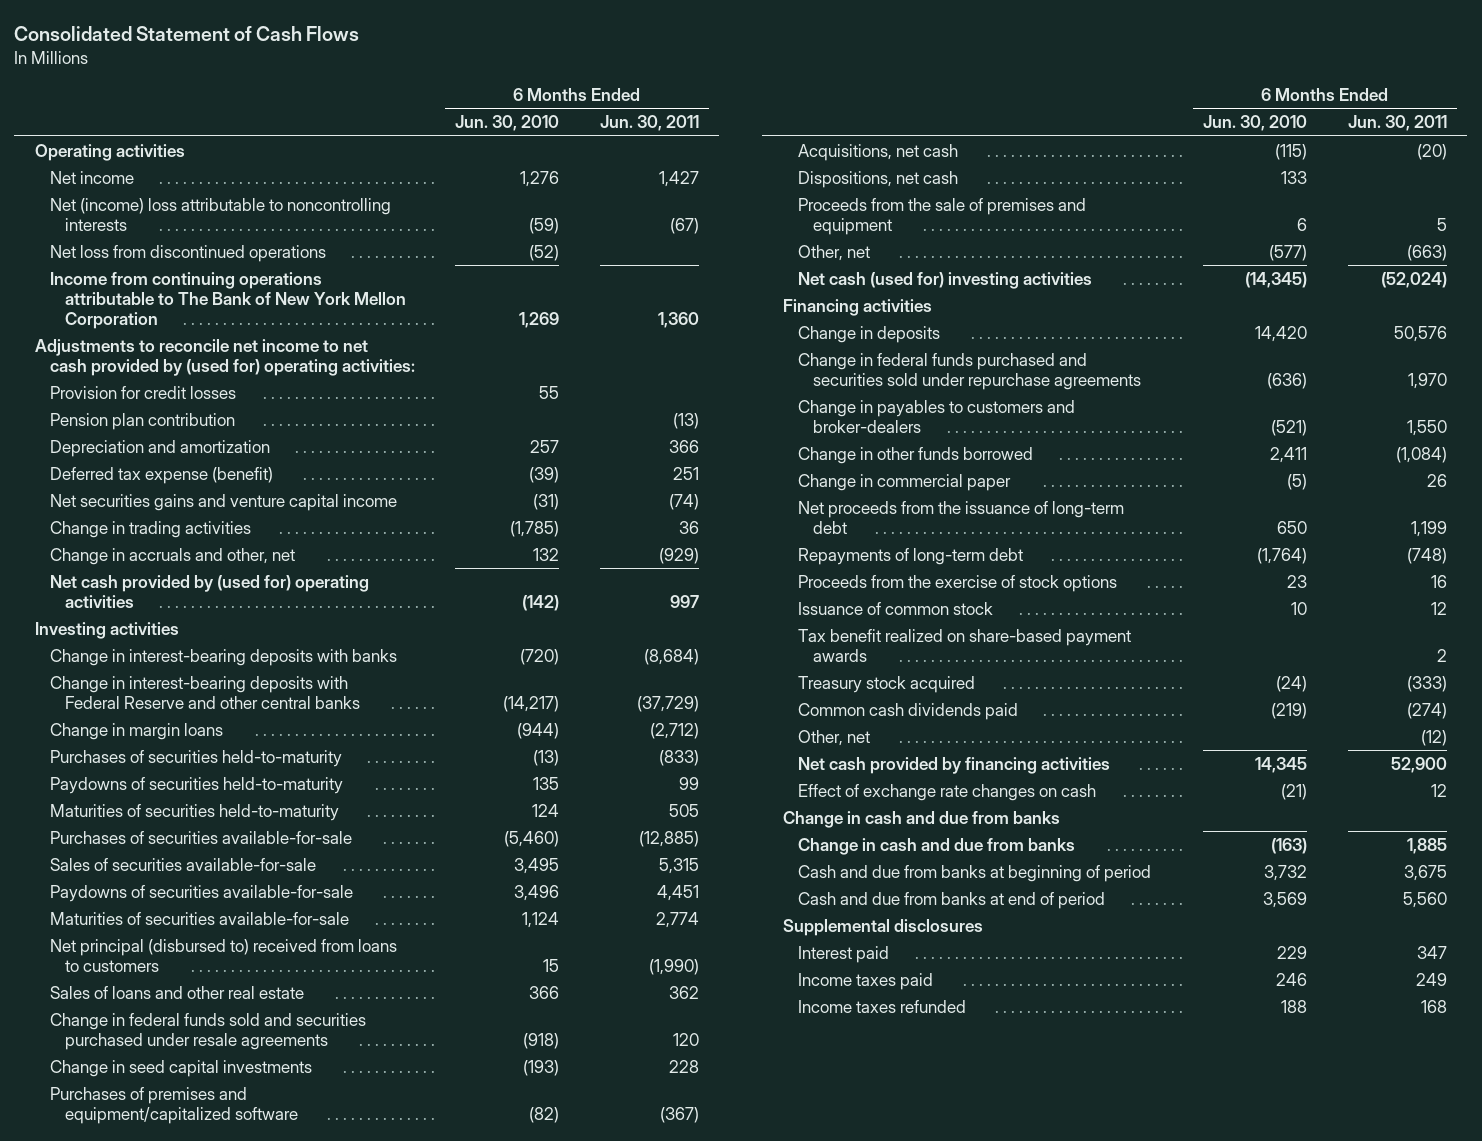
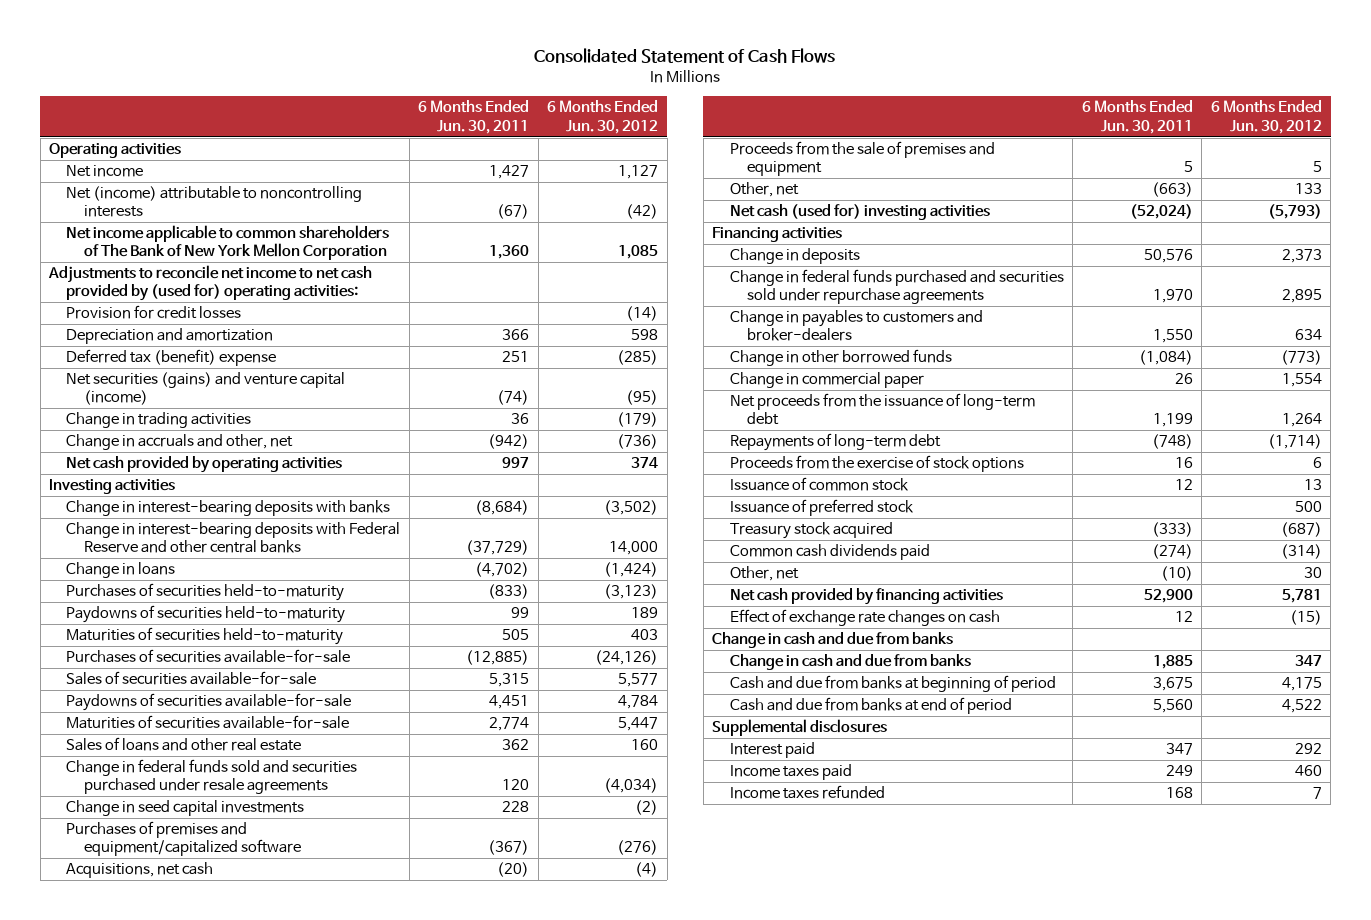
[455,115,560,132] Jun. 30, 2010 -> none
none -> [547,100,659,134] 6 Months Ended Jun. 30, 2012
[49,244,326,262] Net loss from discontinued operations -> none
[49,197,391,231] Net (income) loss attributable to noncontrolling interests -> [66,186,363,218] Net (income) attributable to noncontrolling interests
[49,271,406,329] Income from continuing operations attributable to The Bank of New York Mellon Corporation -> [66,225,390,261] Net income applicable to common shareholders of The Bank of New York Mellon Corporation
[49,412,235,430] Pension plan contribution -> none
[49,466,273,484] Deferred tax expense (benefit) -> [66,349,277,367] Deferred tax (benefit) expense
[49,493,397,511] Net securities gains and venture capital income -> [66,372,346,406] Net securities (gains) and venture capital (income)
[659,547,700,564] (929) -> [488,434,530,450] (942)
[49,574,369,608] Net cash provided by (used for) operating activities -> [66,456,343,474] Net cash provided by operating activities
[49,722,223,740] Change in margin loans -> [66,562,176,579] Change in loans
[650,722,700,739] (2,712) -> [475,562,530,578] (4,702)
[49,938,397,972] Net principal (disbursed to) received from loans to customers -> none
[797,170,958,188] Dispositions, net cash -> none
[797,446,1033,464] Change in other funds borrowed -> [729,349,952,367] Change in other borrowed funds
[797,628,1131,662] Tax benefit realized on share-based payment awards -> none
none -> [729,499,914,517] Issuance of preferred stock
[1421,729,1448,746] (12) -> [1160,566,1193,582] (10)

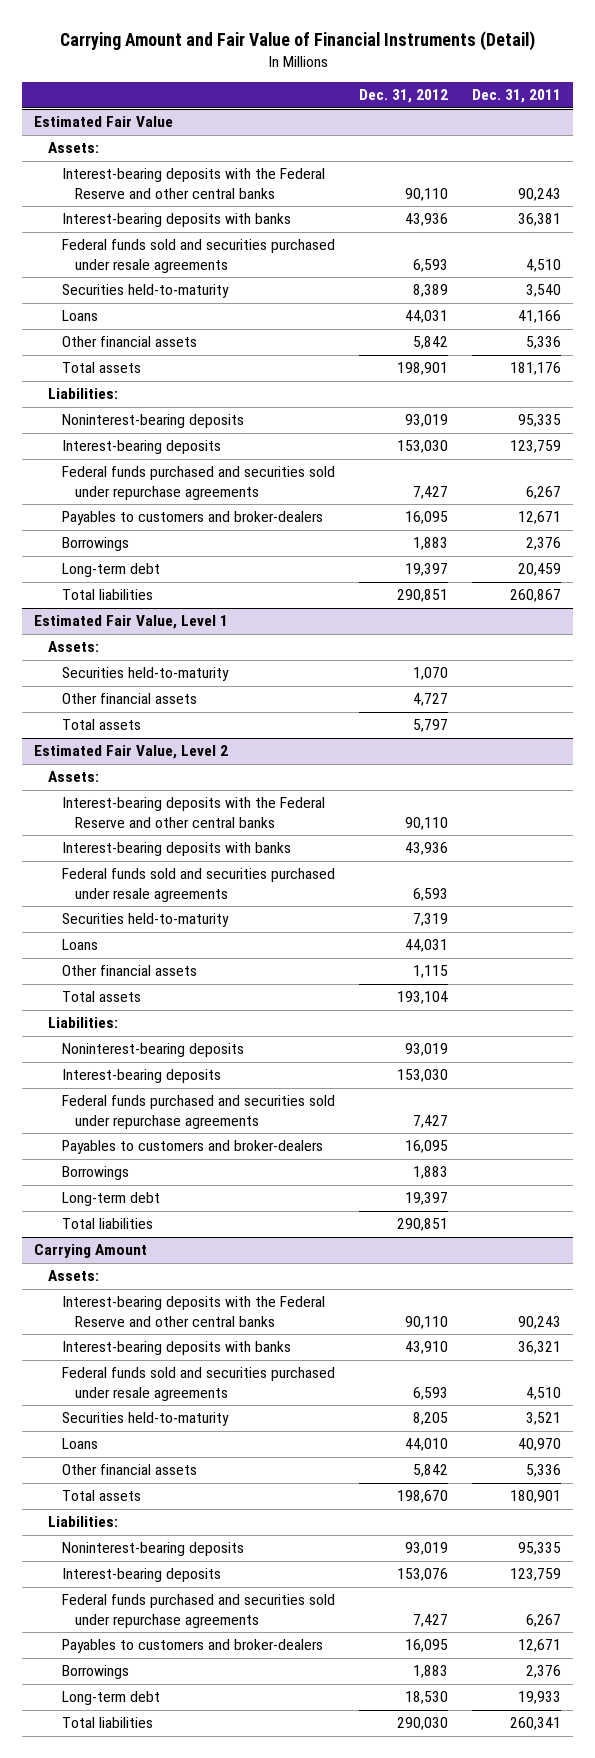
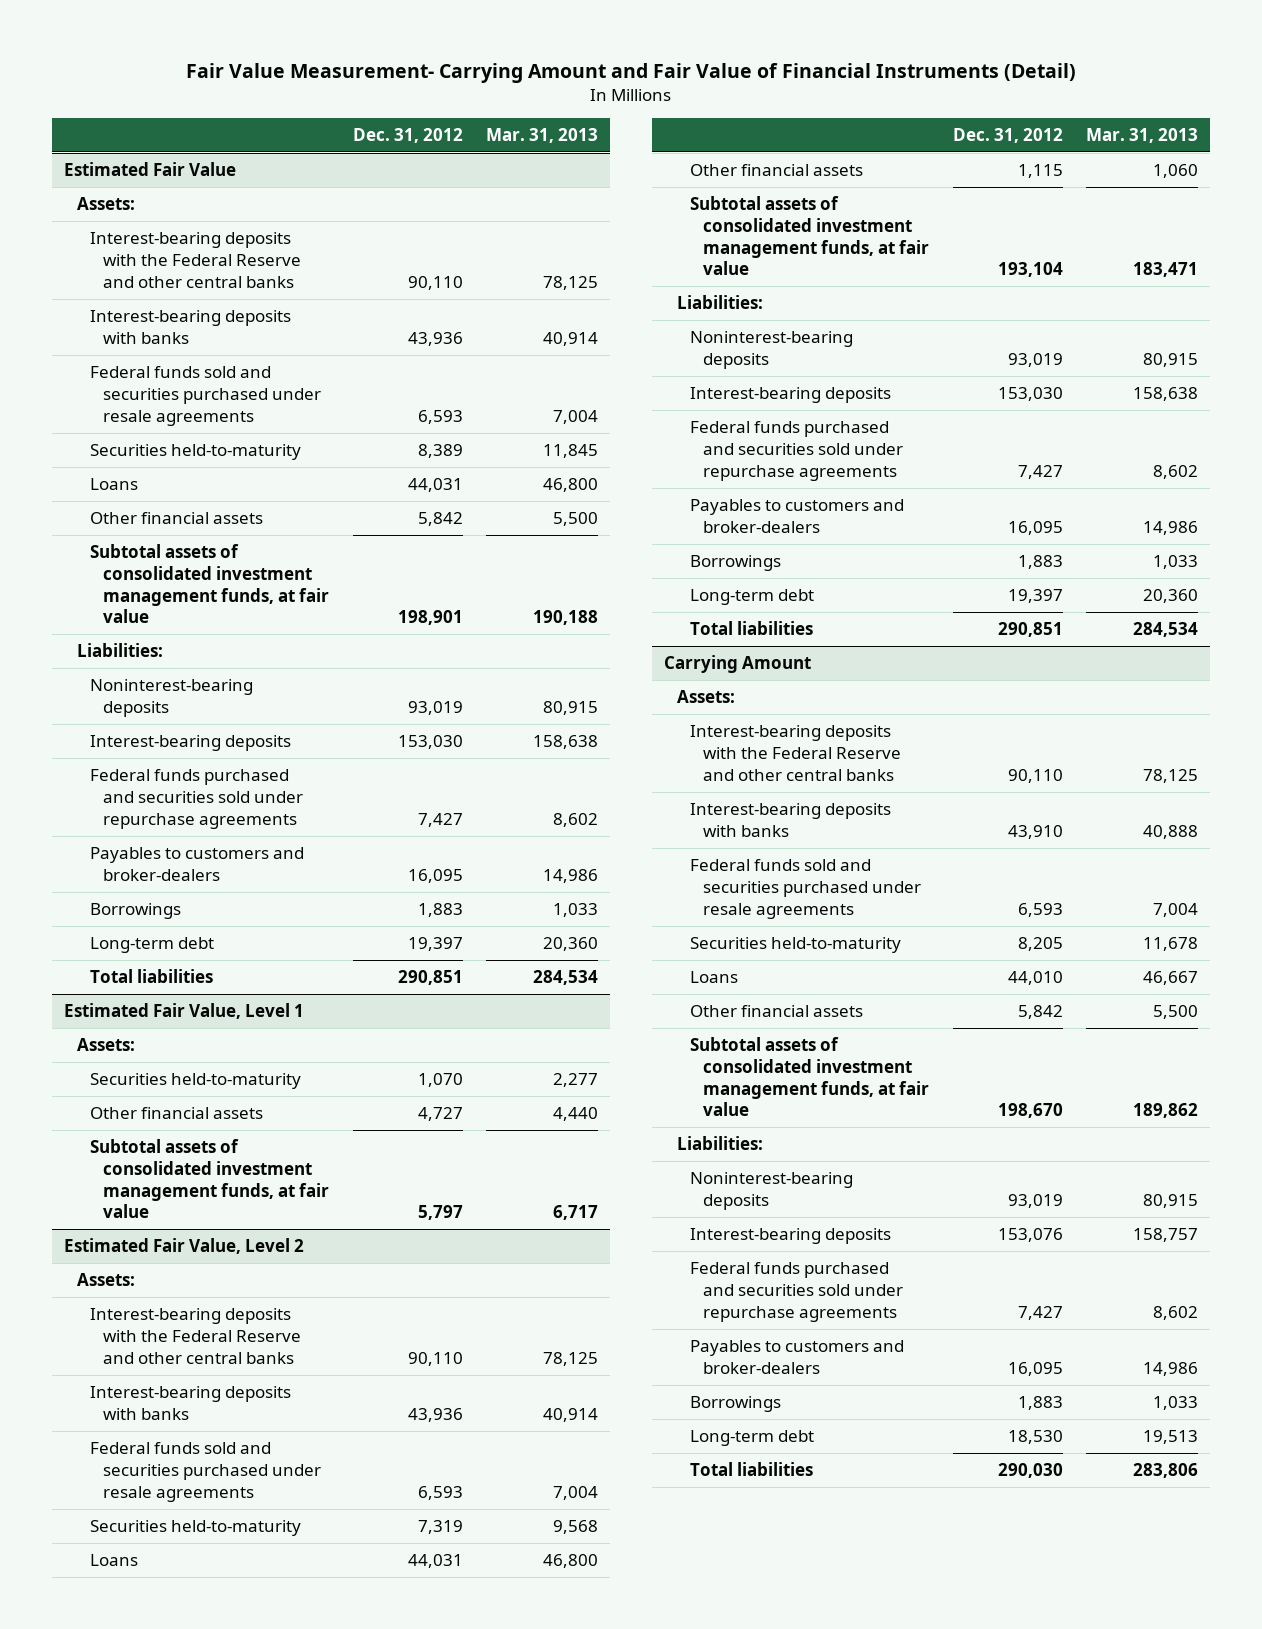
[59,30,535,51] Carrying Amount and Fair Value of Financial Instruments (Detail) -> [185,62,1076,83] Fair Value Measurement- Carrying Amount and Fair Value of Financial Instruments (Detail)
[471,89,561,104] Dec. 31, 2011 -> none
none -> [486,127,599,143] Mar. 31, 2013
[61,362,141,374] Total assets -> [89,544,330,624] Subtotal assets of consolidated investment management funds, at fair value
[61,719,141,731] Total assets -> [89,1139,330,1219] Subtotal assets of consolidated investment management funds, at fair value
[61,991,141,1003] Total assets -> [690,196,930,276] Subtotal assets of consolidated investment management funds, at fair value
[61,1490,141,1502] Total assets -> [690,1037,930,1117] Subtotal assets of consolidated investment management funds, at fair value

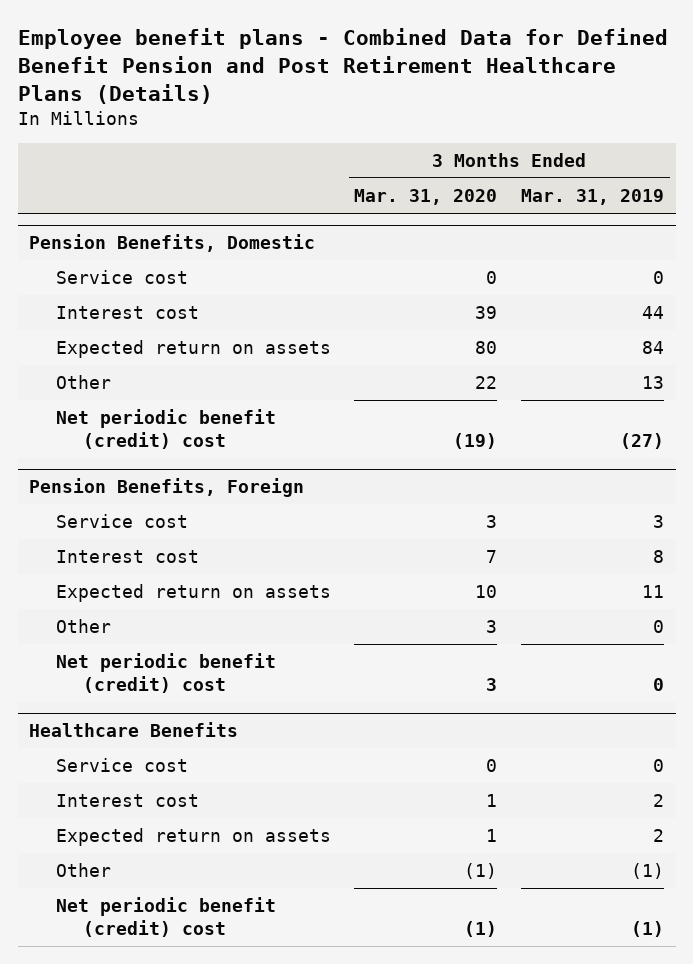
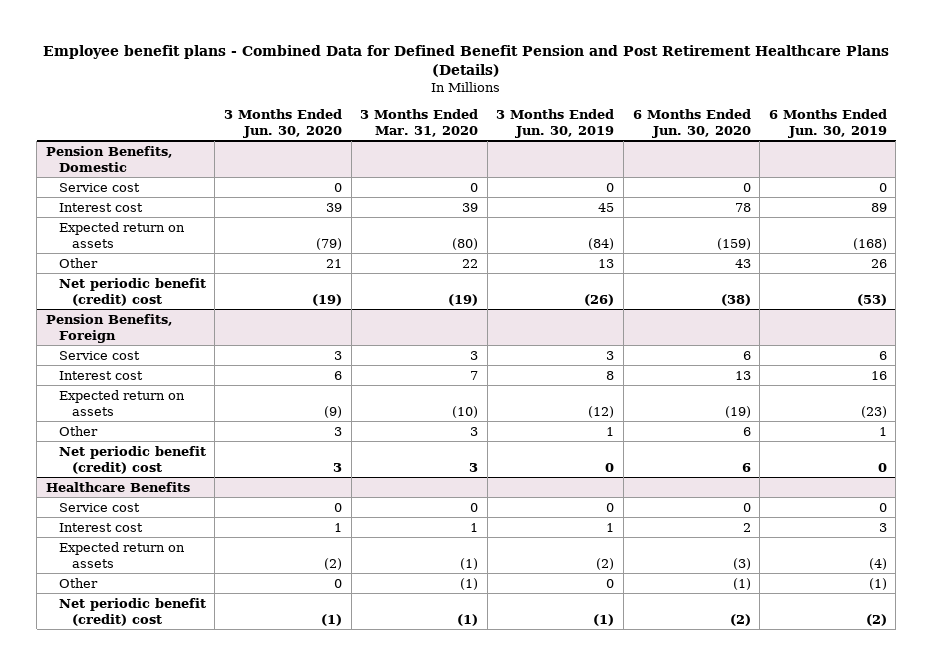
[520,189,664,206] Mar. 31, 2019 -> none
none -> [224,108,343,138] 3 Months Ended Jun. 30, 2020
none -> [496,108,615,138] 3 Months Ended Jun. 30, 2019
none -> [632,108,751,138] 6 Months Ended Jun. 30, 2020
none -> [768,108,887,138] 6 Months Ended Jun. 30, 2019
[475,341,498,355] 80 -> [452,237,479,250] (80)
[475,585,498,599] 10 -> [452,405,479,418] (10)
[486,829,498,843] 1 -> [460,557,479,570] (1)

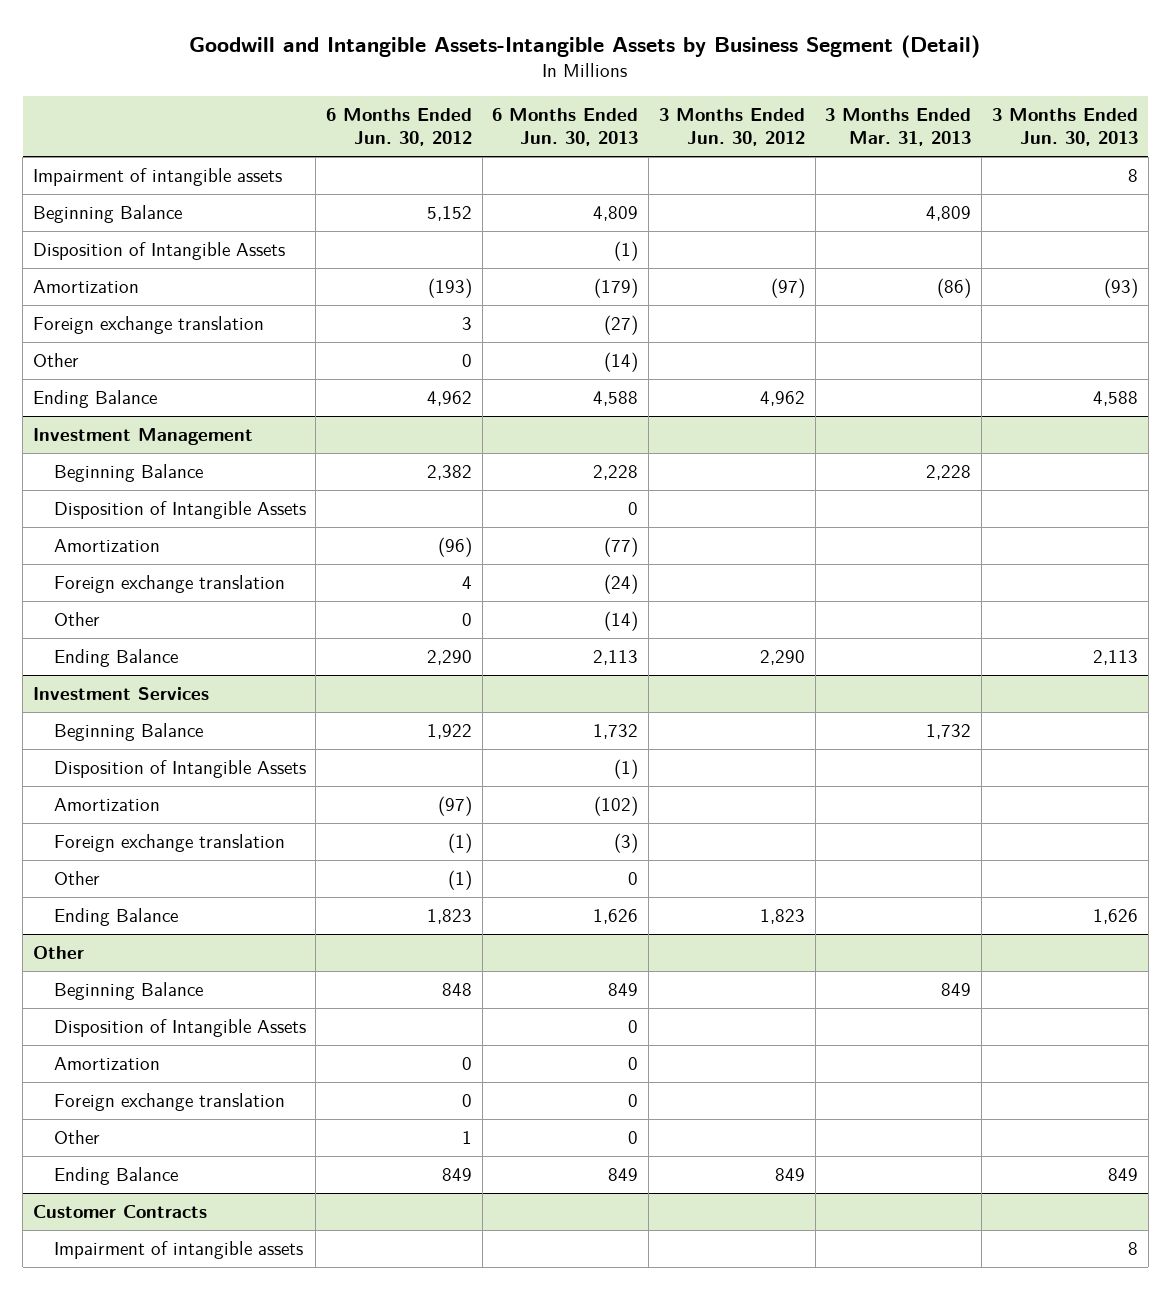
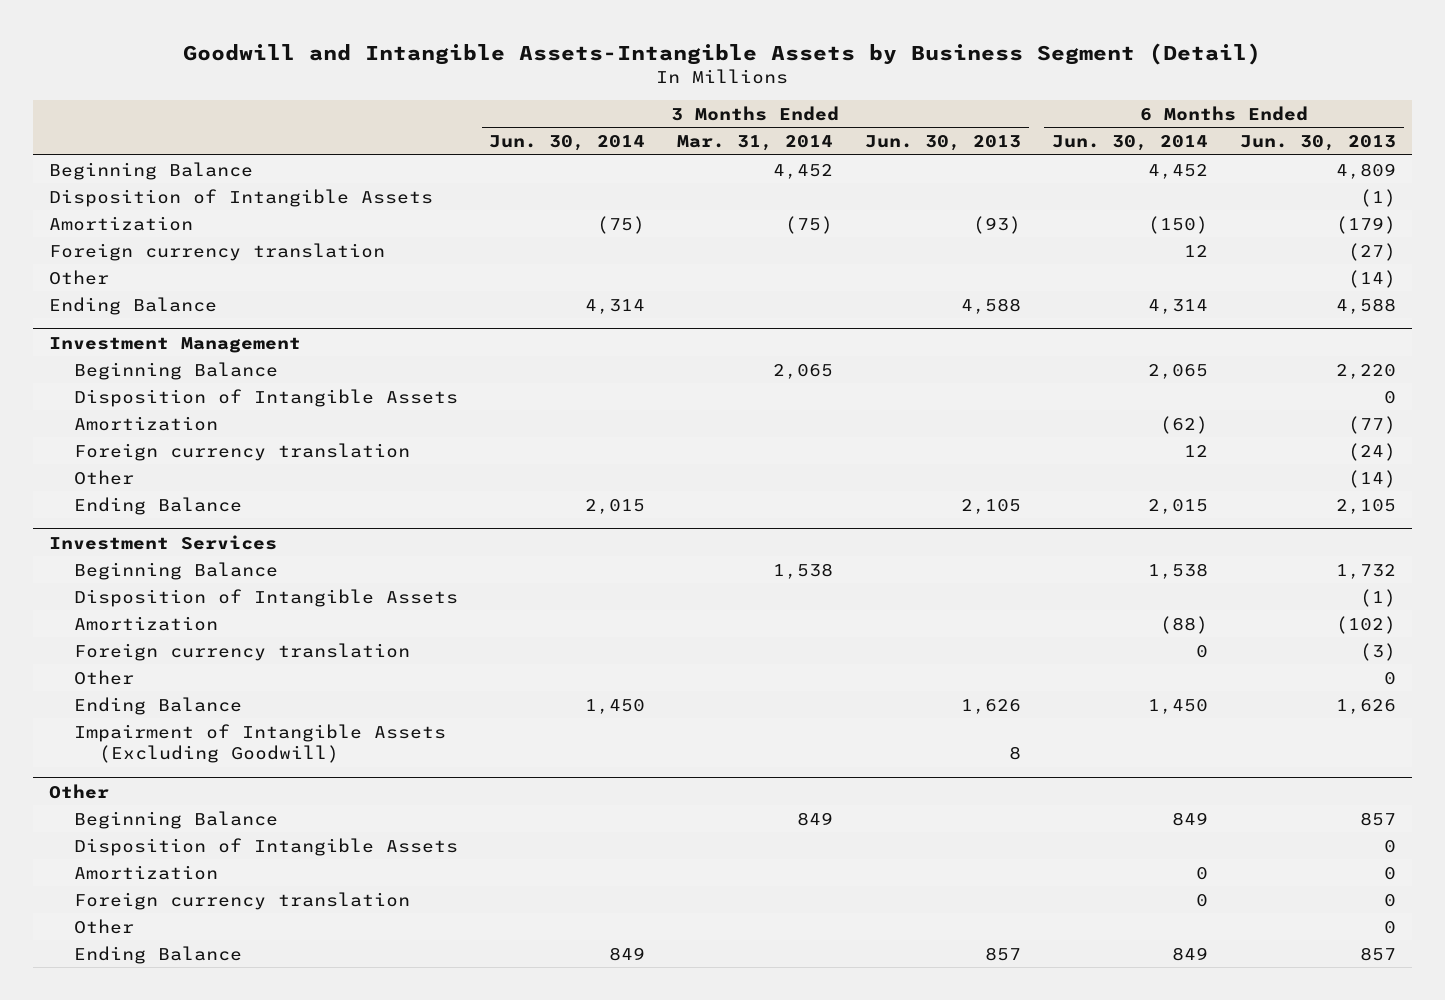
[325,108,472,147] 6 Months Ended Jun. 30, 2012 -> none
[658,108,805,147] 3 Months Ended Jun. 30, 2012 -> none
[825,108,972,147] 3 Months Ended Mar. 31, 2013 -> none
none -> [489,135,646,152] Jun. 30, 2014
none -> [677,135,834,152] Mar. 31, 2014
none -> [1052,135,1209,152] Jun. 30, 2014
[32,168,282,187] Impairment of intangible assets -> none
[32,316,264,335] Foreign exchange translation -> [48,242,385,261] Foreign currency translation
[593,465,639,481] 2,228 -> [1335,363,1396,379] 2,220
[53,575,285,594] Foreign exchange translation -> [73,442,410,461] Foreign currency translation
[593,650,639,666] 2,113 -> [1335,498,1396,514] 2,105
[1092,650,1138,666] 2,113 -> [960,498,1021,514] 2,105
[53,834,285,853] Foreign exchange translation -> [73,642,410,661] Foreign currency translation
none -> [73,723,446,764] Impairment of Intangible Assets (Excluding Goodwill)
[608,983,639,997] 849 -> [1359,811,1396,826] 857
[53,1093,285,1112] Foreign exchange translation -> [73,891,410,910] Foreign currency translation
[32,1205,207,1219] Customer Contracts -> none
[53,1241,303,1260] Impairment of intangible assets -> none
[608,1168,639,1182] 849 -> [1359,946,1396,961] 857
[1107,1168,1138,1182] 849 -> [984,946,1021,961] 857

